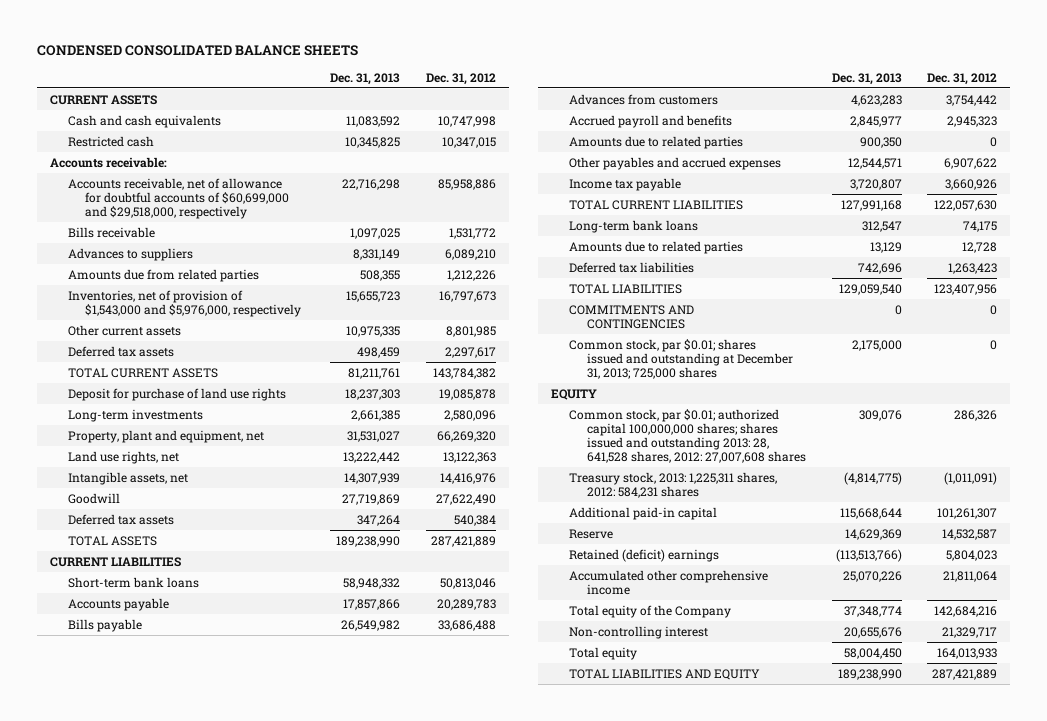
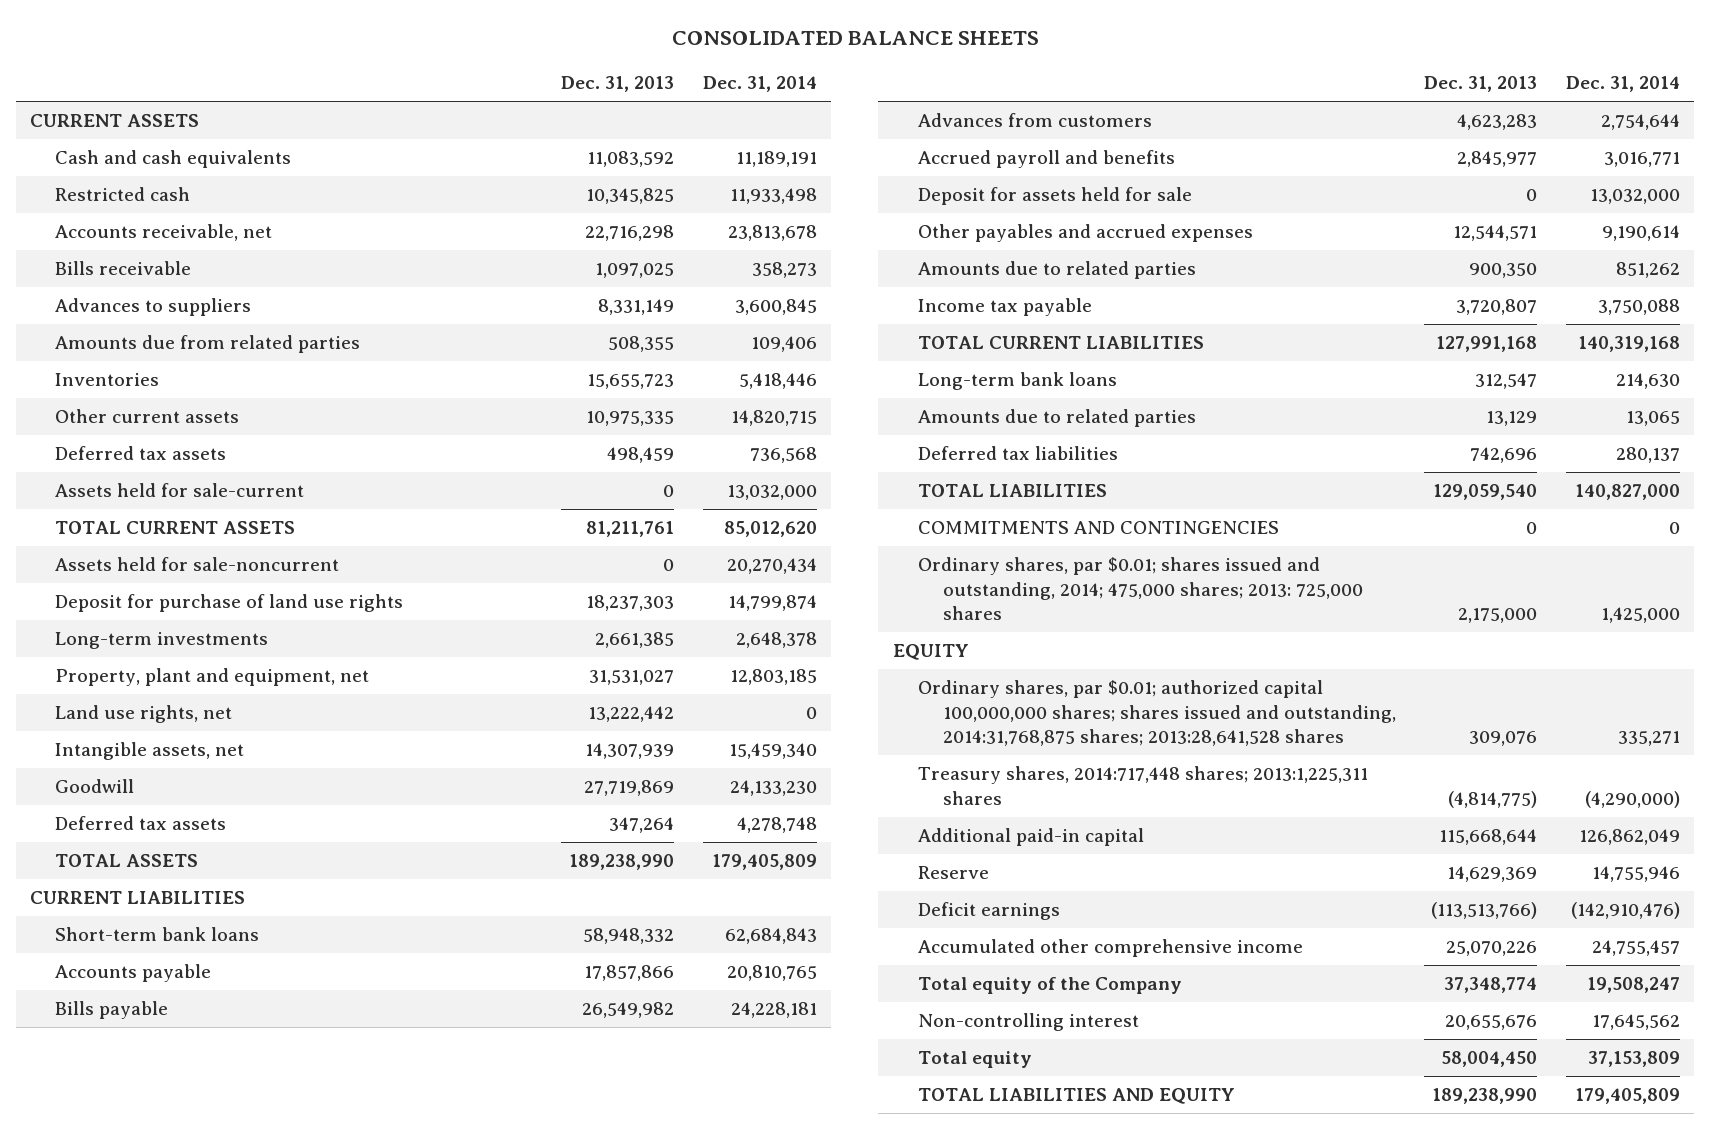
[36,45,358,57] CONDENSED CONSOLIDATED BALANCE SHEETS -> [671,30,1039,45] CONSOLIDATED BALANCE SHEETS
[425,72,496,85] Dec. 31, 2012 -> none
none -> [703,75,818,92] Dec. 31, 2014
[49,156,167,168] Accounts receivable: -> none
[67,177,290,220] Accounts receivable, net of allowance for doubtful accounts of $60,699,000 and $29,518,000, respectively -> [54,224,272,242] Accounts receivable, net
[67,289,302,317] Inventories, net of provision of $1,543,000 and $5,976,000, respectively -> [54,373,159,387] Inventories
none -> [54,483,304,498] Assets held for sale-current
none -> [54,557,339,572] Assets held for sale-noncurrent
none -> [917,187,1192,206] Deposit for assets held for sale
[569,135,744,149] Amounts due to related parties -> [917,261,1196,280] Amounts due to related parties
[569,338,793,380] Common stock, par $0.01; shares issued and outstanding at December 31, 2013; 725,000 shares -> [917,557,1363,620] Ordinary shares, par $0.01; shares issued and outstanding, 2014; 475,000 shares; 2013: 725,000 shares
[569,408,806,464] Common stock, par $0.01; authorized capital 100,000,000 shares; shares issued and outstanding 2013: 28, 641,528 shares, 2012: 27,007,608 shares -> [917,680,1396,746] Ordinary shares, par $0.01; authorized capital 100,000,000 shares; shares issued and outstanding, 2014:31,768,875 shares; 2013:28,641,528 shares
[569,471,778,498] Treasury stock, 2013: 1,225,311 shares, 2012: 584,231 shares -> [917,766,1368,805] Treasury shares, 2014:717,448 shares; 2013:1,225,311 shares
[569,548,720,562] Retained (deficit) earnings -> [917,902,1060,921] Deficit earnings

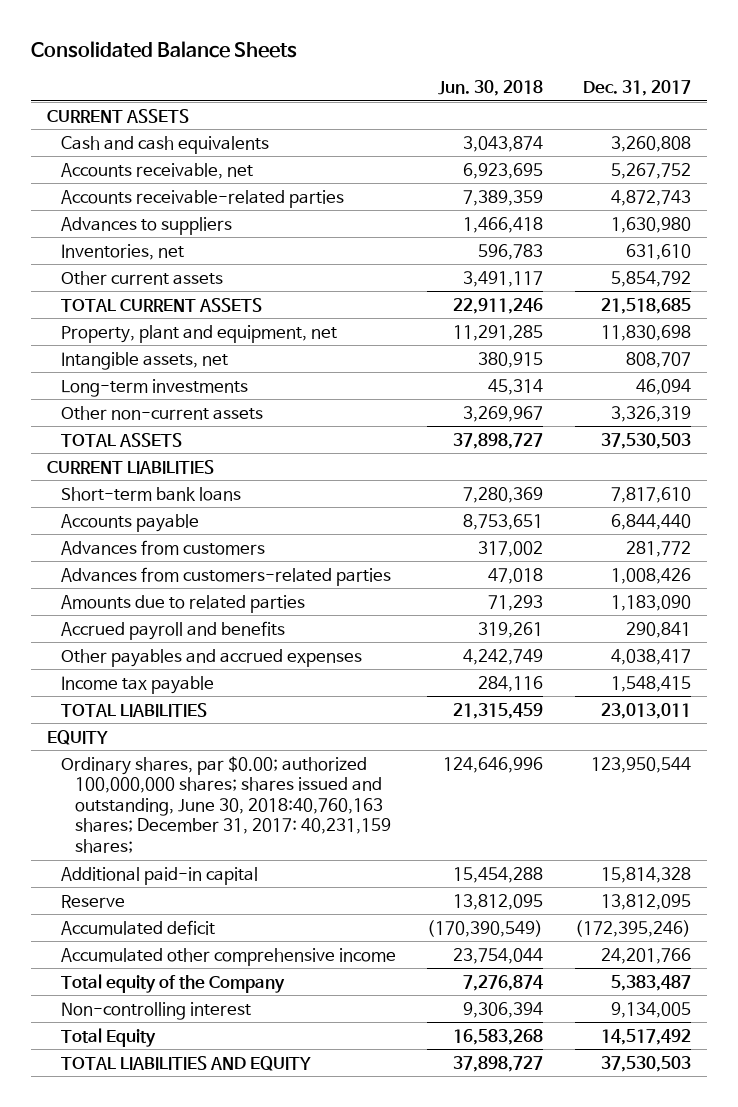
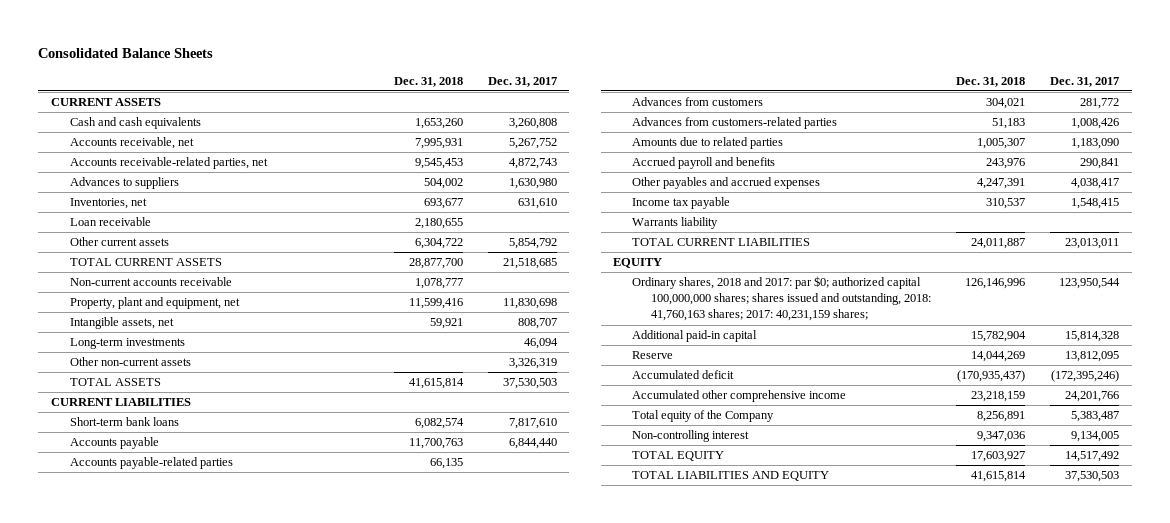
[438,80,544,97] Jun. 30, 2018 -> none
none -> [393,76,463,87] Dec. 31, 2018
[60,189,344,208] Accounts receivable-related parties -> [69,157,268,170] Accounts receivable-related parties, net
none -> [69,217,151,227] Loan receivable
none -> [69,277,232,287] Non-current accounts receivable
none -> [69,457,233,470] Accounts payable-related parties
none -> [632,217,719,230] Warrants liability
[60,702,207,717] TOTAL LIABILITIES -> [632,238,811,247] TOTAL CURRENT LIABILITIES
[60,755,391,854] Ordinary shares, par $0.00; authorized 100,000,000 shares; shares issued and outstanding, June 30, 2018:40,760,163 shares; December 31, 2017: 40,231,159 shares; -> [632,276,932,322] Ordinary shares, 2018 and 2017: par $0; authorized capital 100,000,000 shares; shares issued and outstanding, 2018: 41,760,163 shares; 2017: 40,231,159 shares;
[60,1027,156,1047] Total Equity -> [632,451,725,462] TOTAL EQUITY

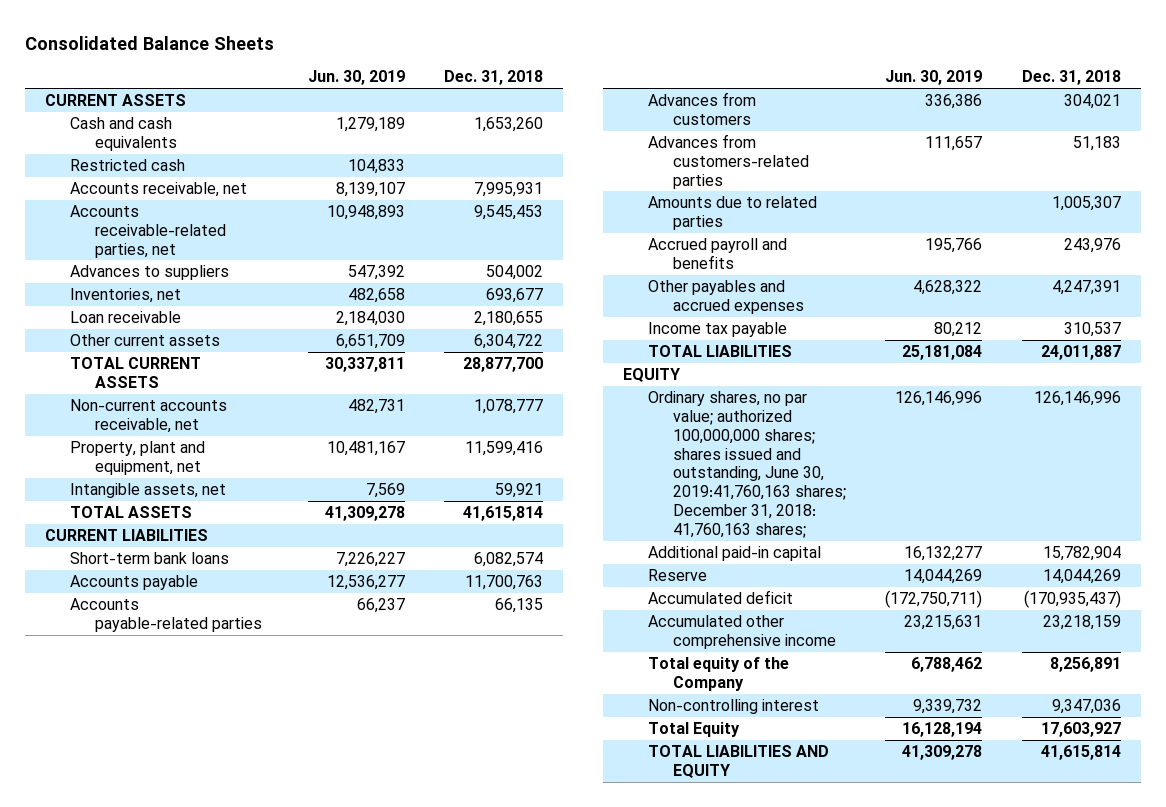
[487,76,557,87] Dec. 31, 2017 -> none
none -> [307,70,405,86] Jun. 30, 2019
none -> [69,158,185,171] Restricted cash
[69,277,232,287] Non-current accounts receivable -> [69,398,227,433] Non-current accounts receivable, net
[69,338,185,350] Long-term investments -> none
[69,357,191,367] Other non-current assets -> none
[632,217,719,230] Warrants liability -> none
[632,238,811,247] TOTAL CURRENT LIABILITIES -> [647,344,792,357] TOTAL LIABILITIES
[632,276,932,322] Ordinary shares, 2018 and 2017: par $0; authorized capital 100,000,000 shares; shares issued and outstanding, 2018: 41,760,163 shares; 2017: 40,231,159 shares; -> [647,390,846,538] Ordinary shares, no par value; authorized 100,000,000 shares; shares issued and outstanding, June 30, 2019:41,760,163 shares; December 31, 2018: 41,760,163 shares;
[632,451,725,462] TOTAL EQUITY -> [647,721,740,737] Total Equity

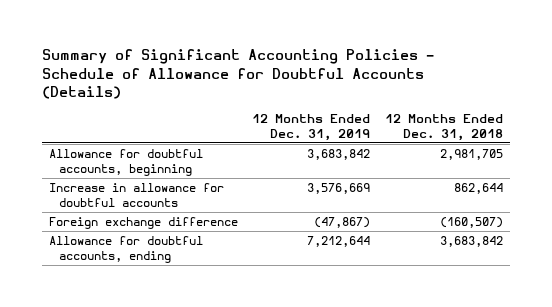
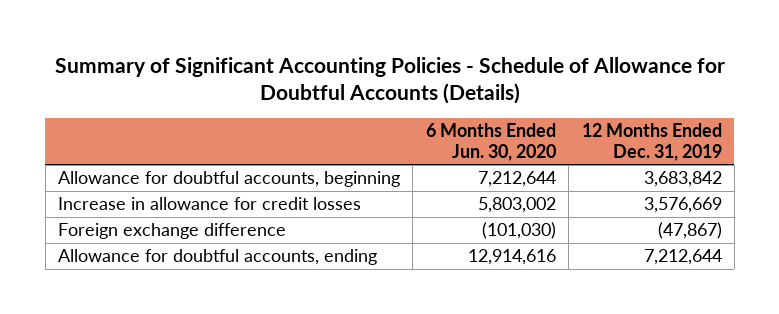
[384,113,503,142] 12 Months Ended Dec. 31, 2018 -> none
none -> [425,123,556,161] 6 Months Ended Jun. 30, 2020
[48,182,224,208] Increase in allowance for doubtful accounts -> [57,197,361,211] Increase in allowance for credit losses

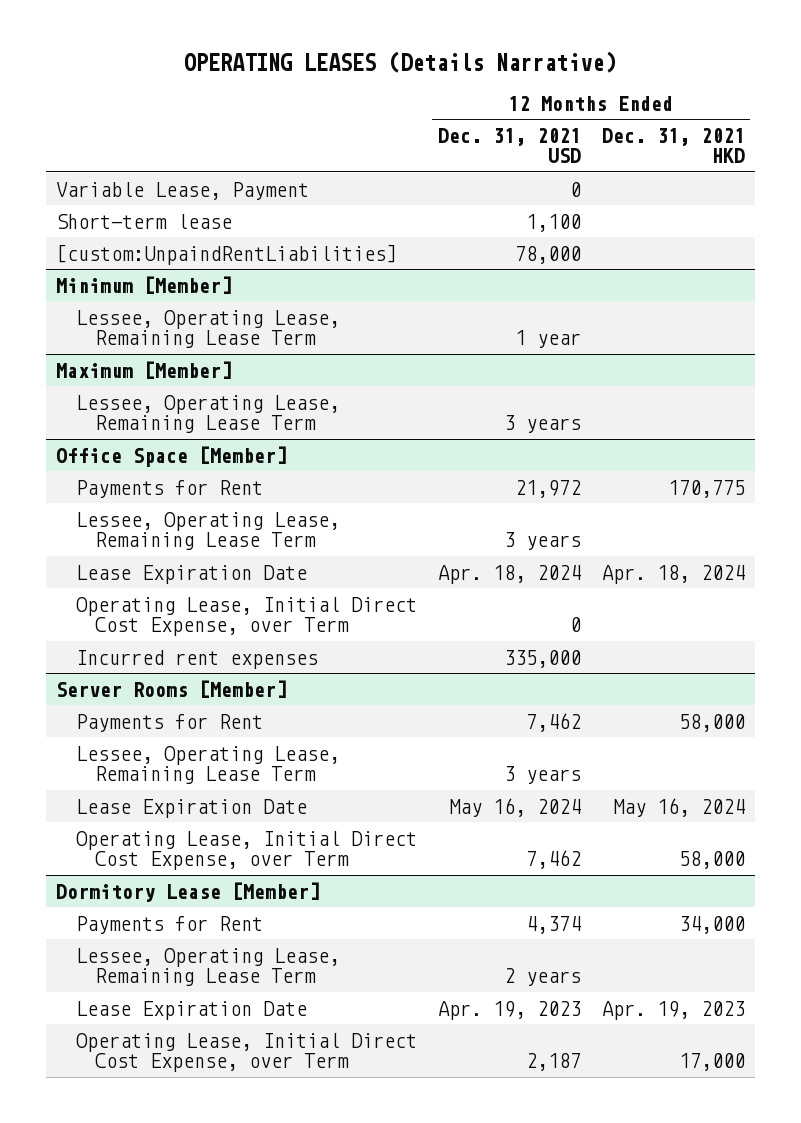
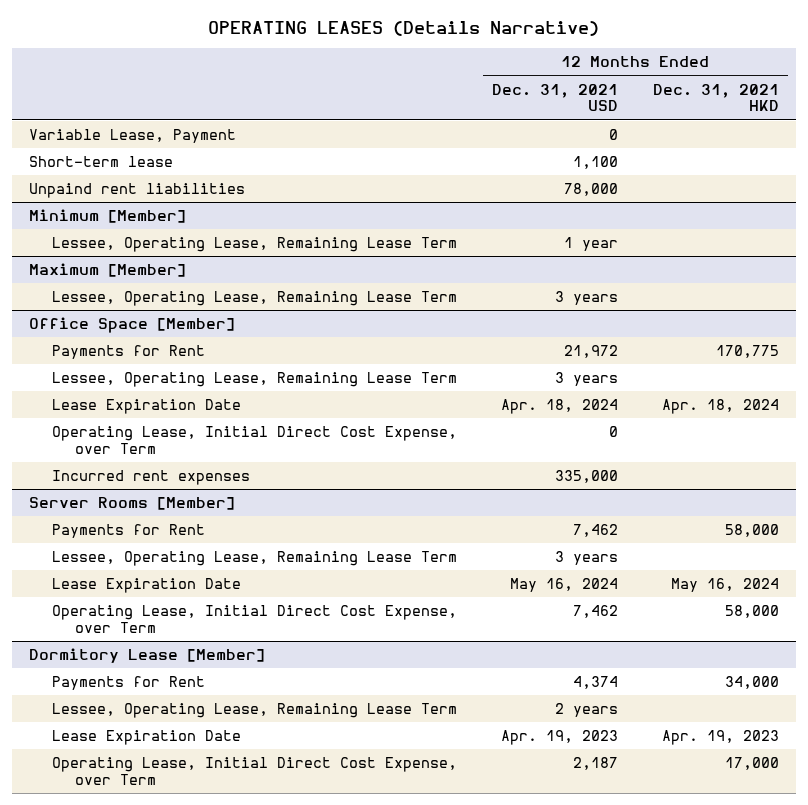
[56,243,398,265] [custom:UnpaindRentLiabilities] -> [29,183,246,199] Unpaind rent liabilities

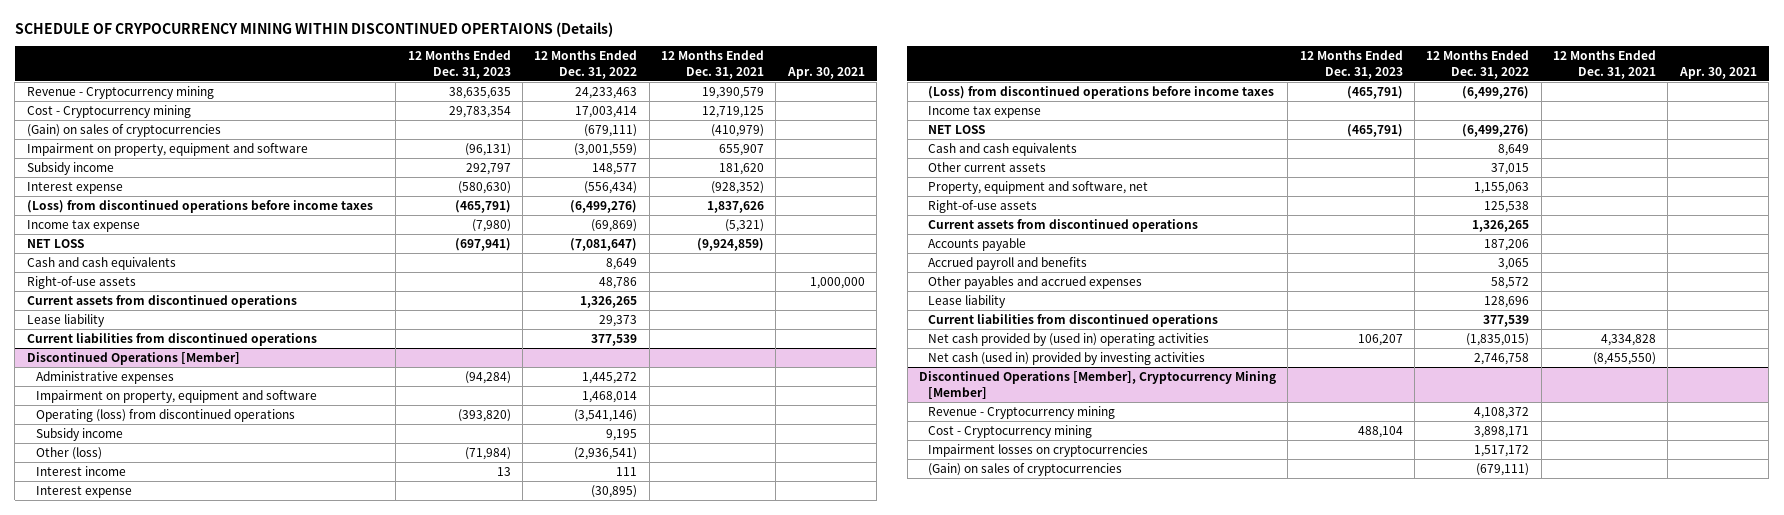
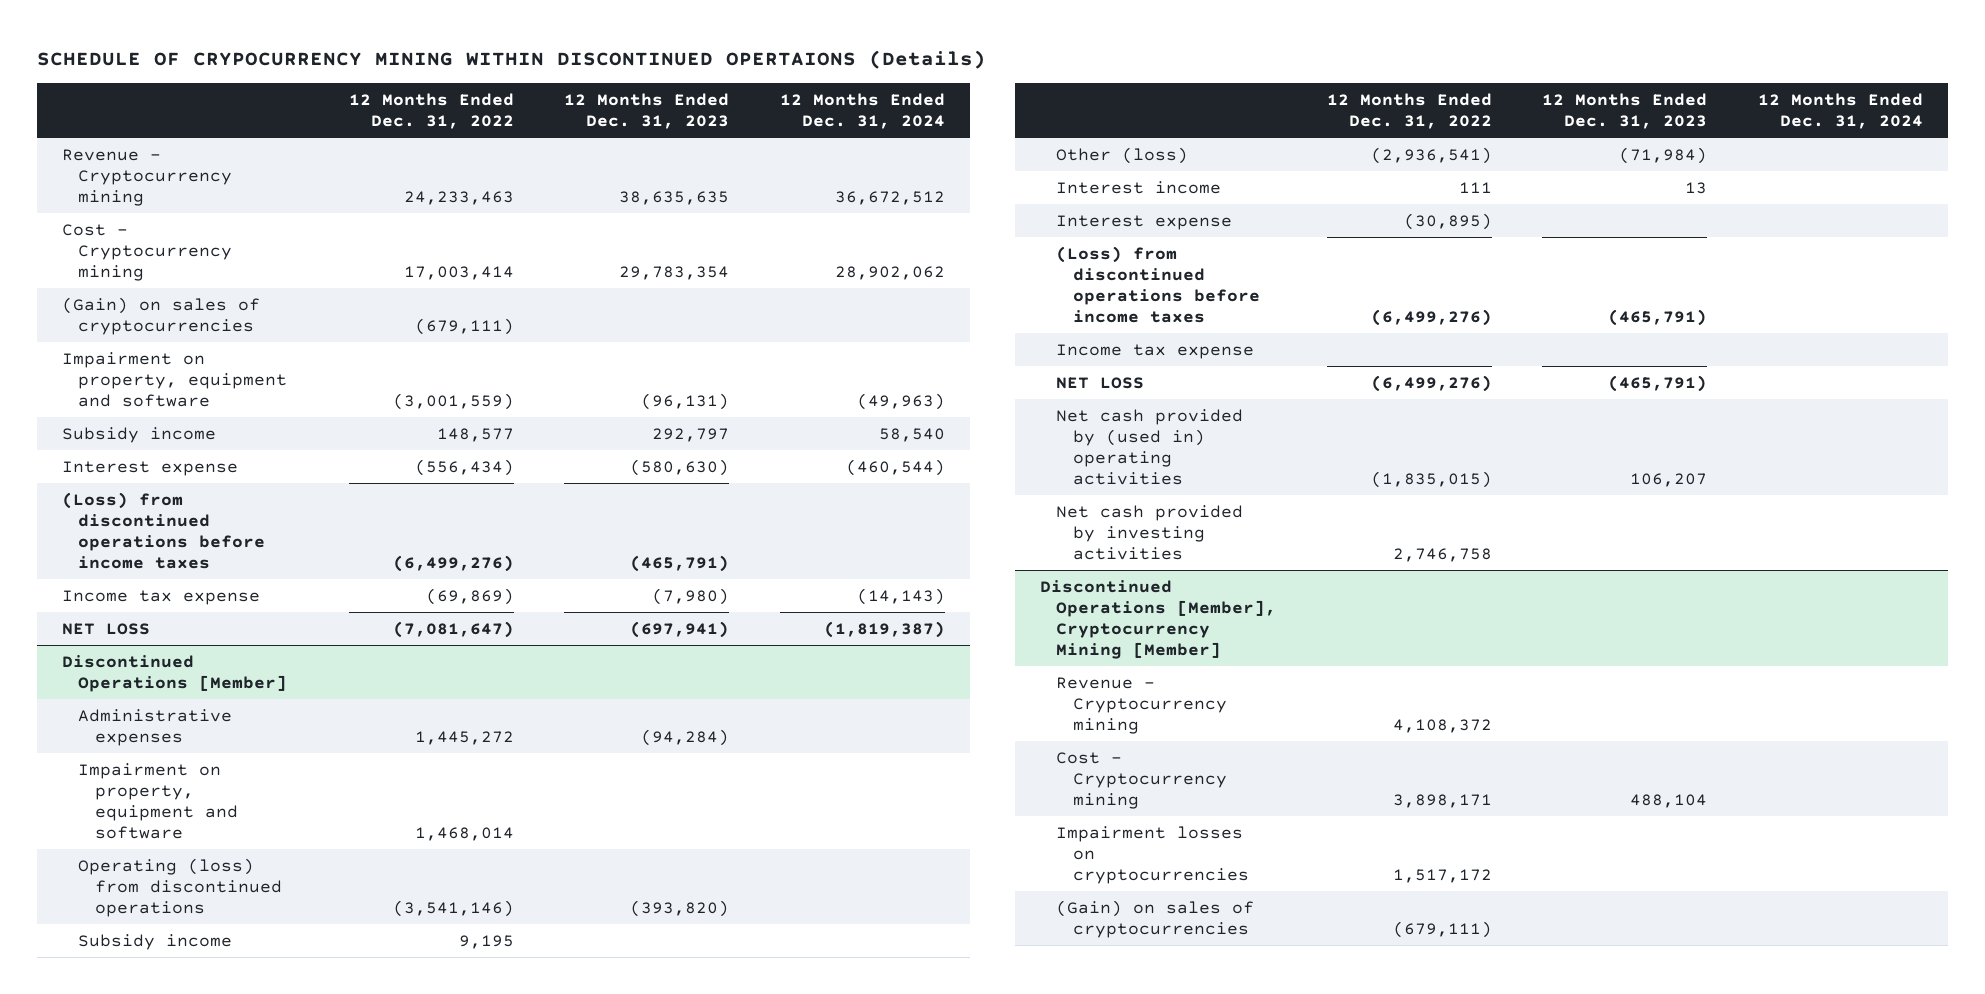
[660,50,764,79] 12 Months Ended Dec. 31, 2021 -> none
[786,66,865,79] Apr. 30, 2021 -> none
none -> [779,92,945,129] 12 Months Ended Dec. 31, 2024
[26,257,176,271] Cash and cash equivalents -> none
[26,276,136,290] Right-of-use assets -> none
[26,295,297,309] Current assets from discontinued operations -> none
[26,314,105,328] Lease liability -> none
[26,333,317,347] Current liabilities from discontinued operations -> none
[927,143,1077,157] Cash and cash equivalents -> none
[927,162,1046,173] Other current assets -> none
[927,181,1148,195] Property, equipment and software, net -> none
[927,200,1037,214] Right-of-use assets -> none
[927,219,1198,233] Current assets from discontinued operations -> none
[927,238,1026,252] Accounts payable -> none
[927,257,1087,271] Accrued payroll and benefits -> none
[927,276,1142,290] Other payables and accrued expenses -> none
[927,295,1006,309] Lease liability -> none
[927,314,1218,328] Current liabilities from discontinued operations -> none
[927,352,1205,366] Net cash (used in) provided by investing activities -> [1056,504,1244,560] Net cash provided by investing activities

